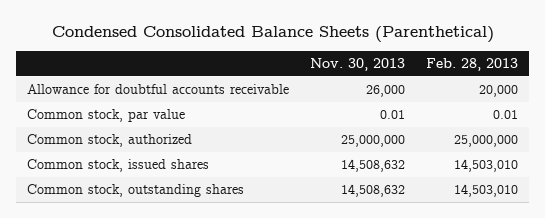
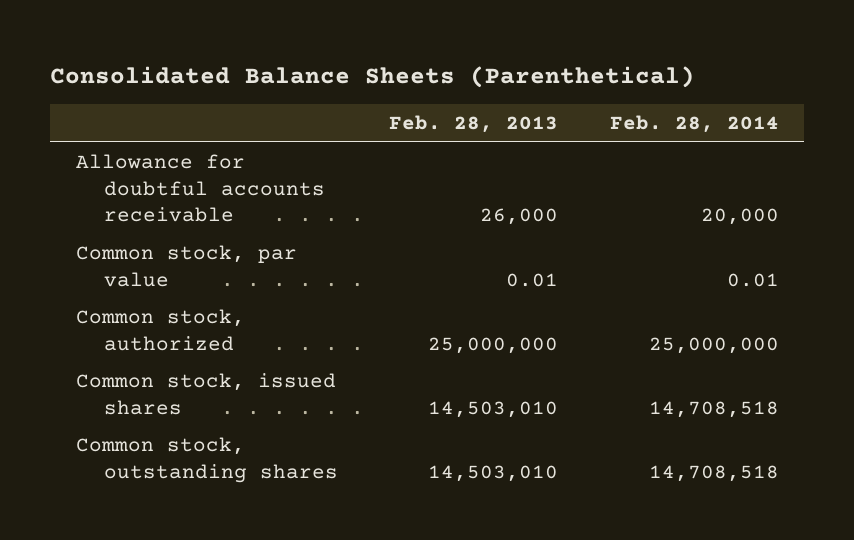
[51,26,494,44] Condensed Consolidated Balance Sheets (Parenthetical) -> [50,65,696,88] Consolidated Balance Sheets (Parenthetical)
[310,58,406,72] Nov. 30, 2013 -> none
none -> [609,114,779,133] Feb. 28, 2014
[479,85,519,98] 20,000 -> [480,208,559,226] 26,000

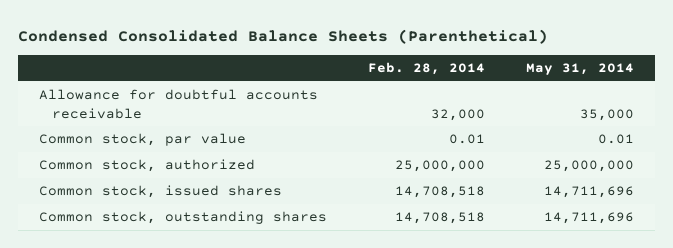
[50,65,696,88] Consolidated Balance Sheets (Parenthetical) -> [18,28,549,44] Condensed Consolidated Balance Sheets (Parenthetical)
[389,114,559,133] Feb. 28, 2013 -> none
none -> [526,63,635,76] May 31, 2014
[700,208,779,226] 20,000 -> [431,108,486,121] 32,000

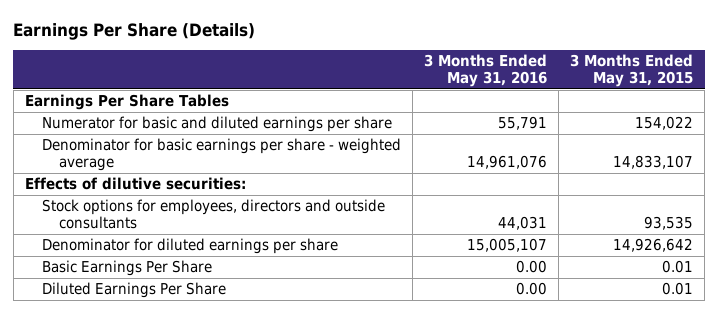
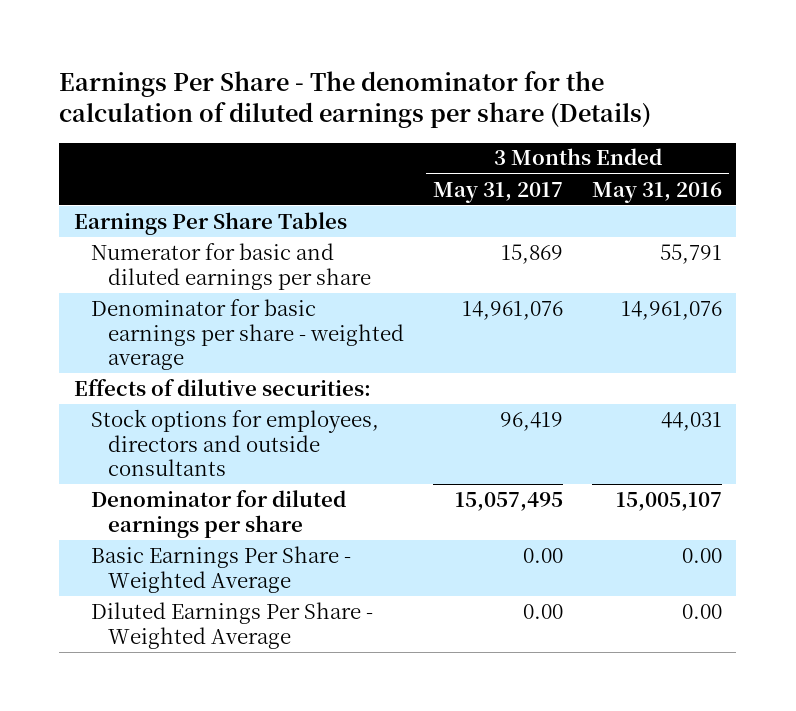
[13,22,256,40] Earnings Per Share (Details) -> [59,70,652,129] Earnings Per Share - The denominator for the calculation of diluted earnings per share (Details)
[570,53,694,87] 3 Months Ended May 31, 2015 -> none
none -> [433,181,564,203] May 31, 2017
[41,260,212,277] Basic Earnings Per Share -> [90,545,351,593] Basic Earnings Per Share - Weighted Average
[41,282,226,299] Diluted Earnings Per Share -> [90,601,373,649] Diluted Earnings Per Share - Weighted Average

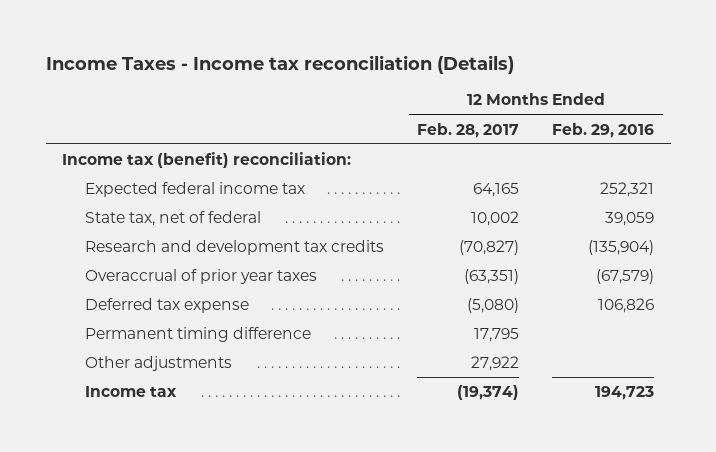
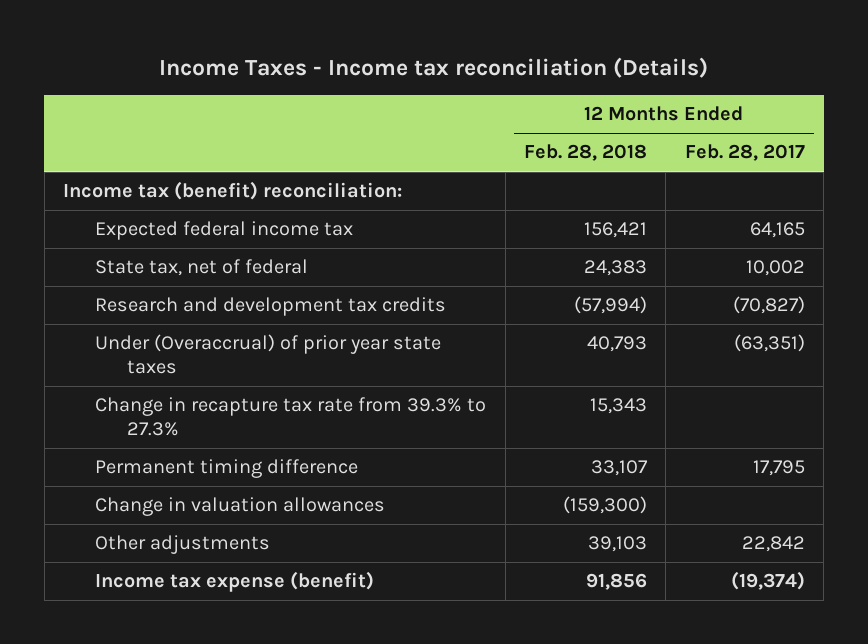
[552,122,655,138] Feb. 29, 2016 -> none
none -> [523,144,647,162] Feb. 28, 2018
[84,298,249,314] Deferred tax expense -> none
[84,269,317,285] Overaccrual of prior year taxes -> [95,334,442,374] Under (Overaccrual) of prior year state taxes
none -> [95,397,487,436] Change in recapture tax rate from 39.3% to 27.3%
none -> [95,497,386,517] Change in valuation allowances
[470,356,519,372] 27,922 -> [741,536,805,553] 22,842
[84,386,177,398] Income tax -> [95,571,375,593] Income tax expense (benefit)

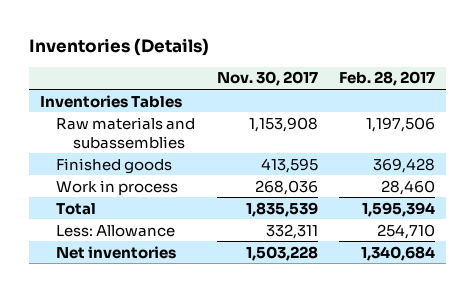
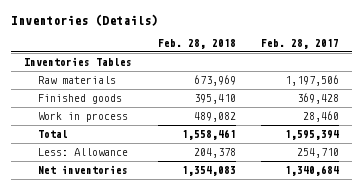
[216,71,318,87] Nov. 30, 2017 -> none
none -> [157,39,236,50] Feb. 28, 2018
[56,116,196,149] Raw materials and subassemblies -> [38,76,117,85] Raw materials

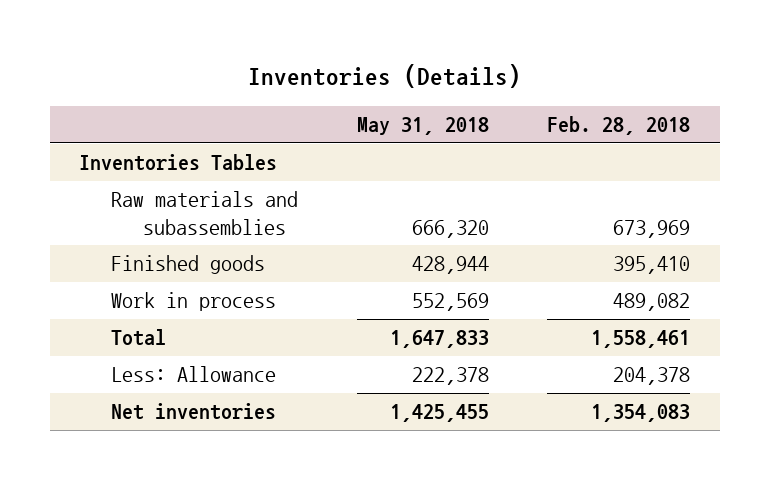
[261,39,340,50] Feb. 28, 2017 -> none
none -> [356,117,489,136] May 31, 2018
[38,76,117,85] Raw materials -> [111,191,299,235] Raw materials and subassemblies

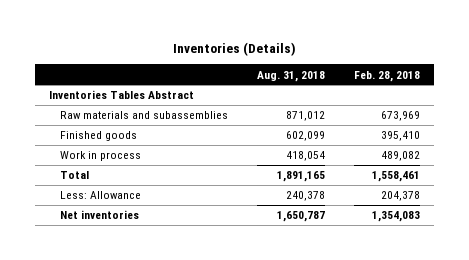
[356,117,489,136] May 31, 2018 -> none
none -> [257,70,326,82] Aug. 31, 2018
[79,154,278,172] Inventories Tables -> [49,90,195,100] Inventories Tables Abstract

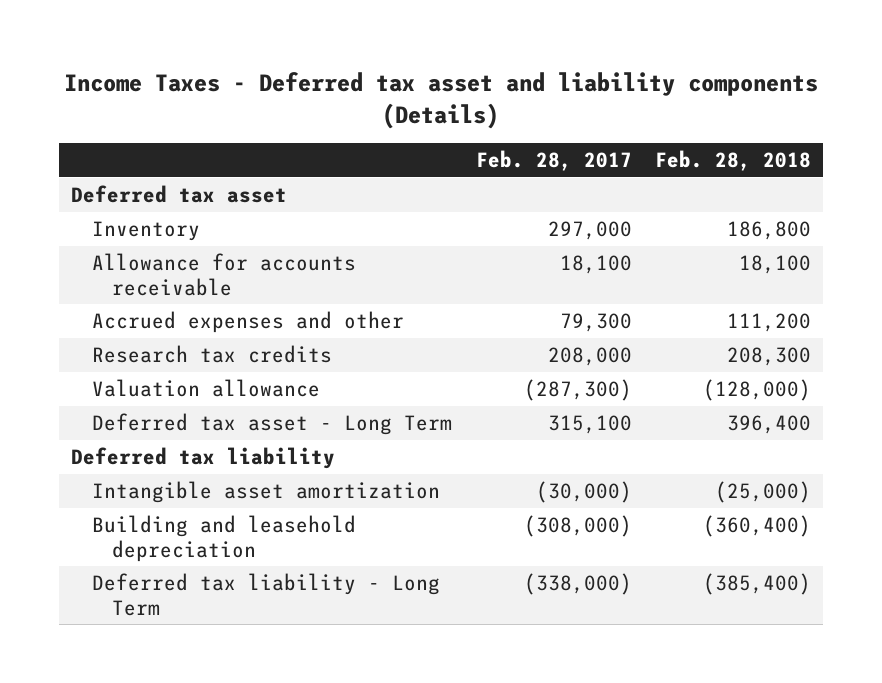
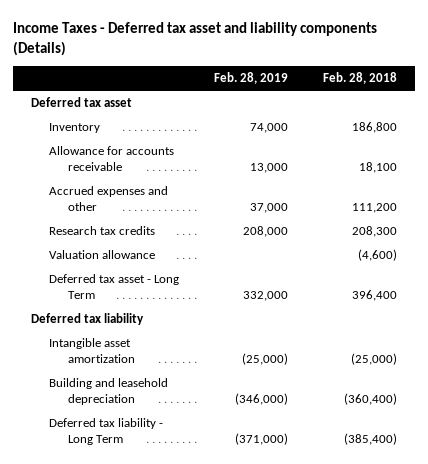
[475,150,632,172] Feb. 28, 2017 -> none
none -> [214,72,289,85] Feb. 28, 2019
[703,379,812,402] (128,000) -> [358,249,398,262] (4,600)

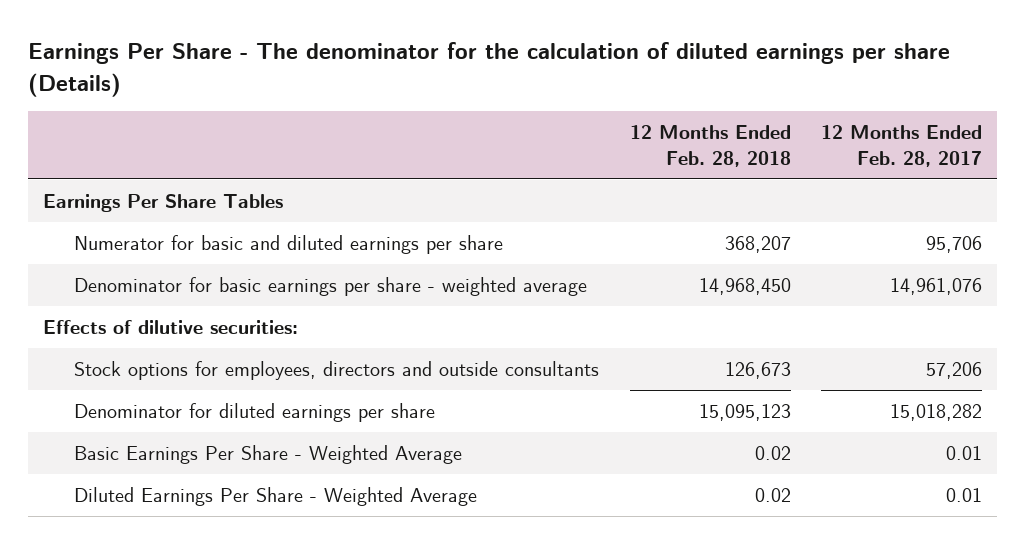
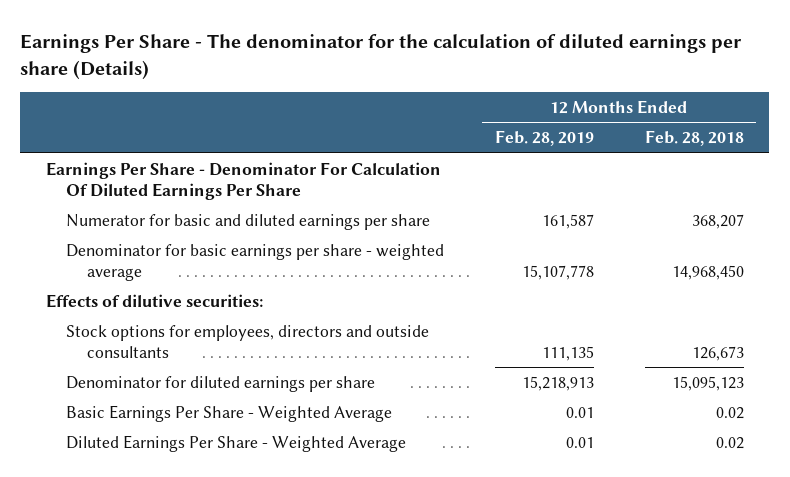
[821,124,983,167] 12 Months Ended Feb. 28, 2017 -> none
none -> [495,130,595,147] Feb. 28, 2019
[43,193,284,212] Earnings Per Share Tables -> [45,161,441,201] Earnings Per Share - Denominator For Calculation Of Diluted Earnings Per Share

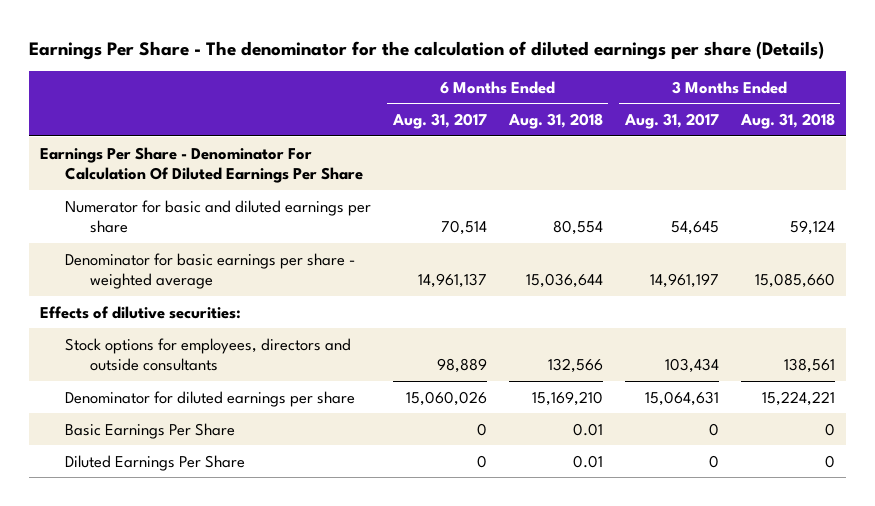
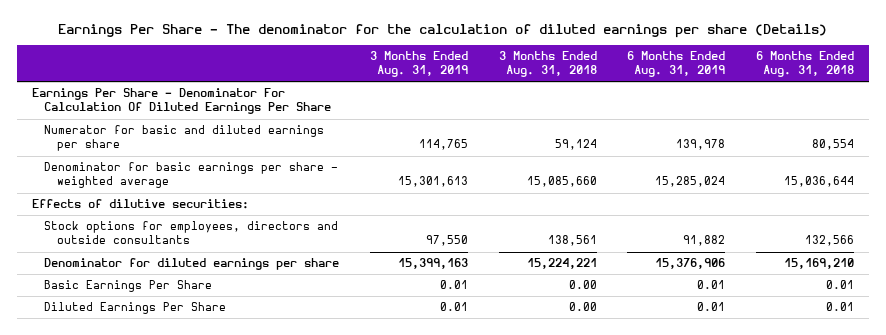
[391,112,487,129] Aug. 31, 2017 -> none
[623,112,719,129] Aug. 31, 2017 -> none
none -> [370,51,469,78] 3 Months Ended Aug. 31, 2019
none -> [627,51,726,78] 6 Months Ended Aug. 31, 2019
[824,422,835,436] 0 -> [568,280,597,290] 0.00
[824,454,835,468] 0 -> [568,302,597,312] 0.00

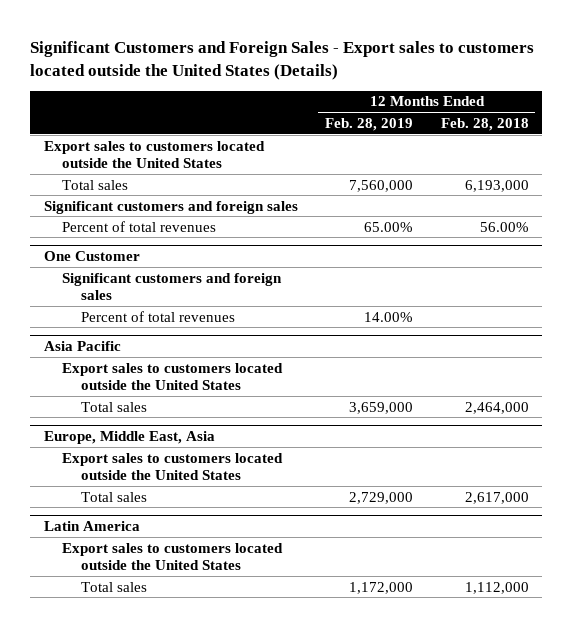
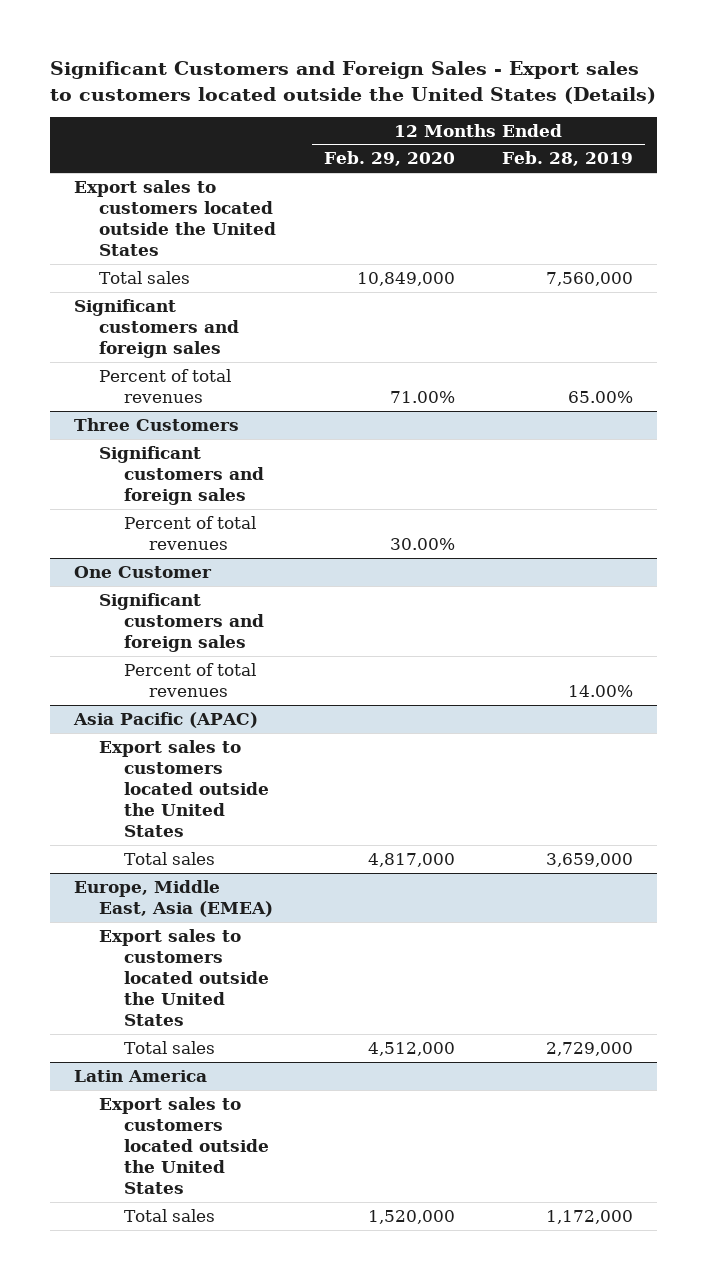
[440,117,529,131] Feb. 28, 2018 -> none
none -> [323,151,455,167] Feb. 29, 2020
none -> [73,417,239,431] Three Customers
none -> [98,445,264,505] Significant customers and foreign sales
none -> [123,515,256,550] Percent of total revenues
[43,341,121,352] Asia Pacific -> [72,711,258,728] Asia Pacific (APAC)
[43,431,215,445] Europe, Middle East, Asia -> [73,879,273,917] Europe, Middle East, Asia (EMEA)

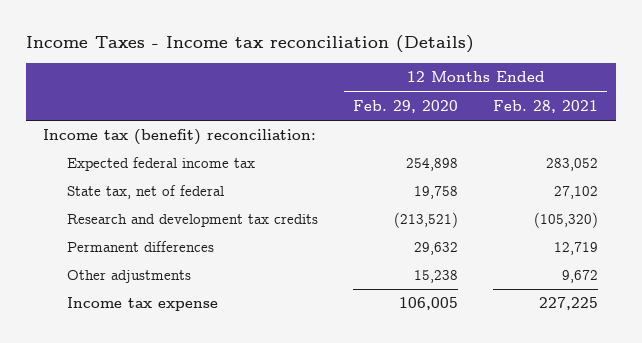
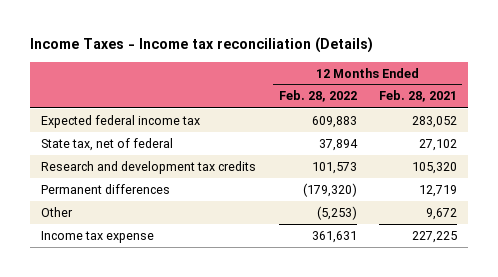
[352,99,458,113] Feb. 29, 2020 -> none
none -> [278,90,357,103] Feb. 28, 2022
[43,129,317,146] Income tax (benefit) reconciliation: -> none
[534,212,599,229] (105,320) -> [411,161,457,174] 105,320
[66,270,191,284] Other adjustments -> [41,206,74,217] Other

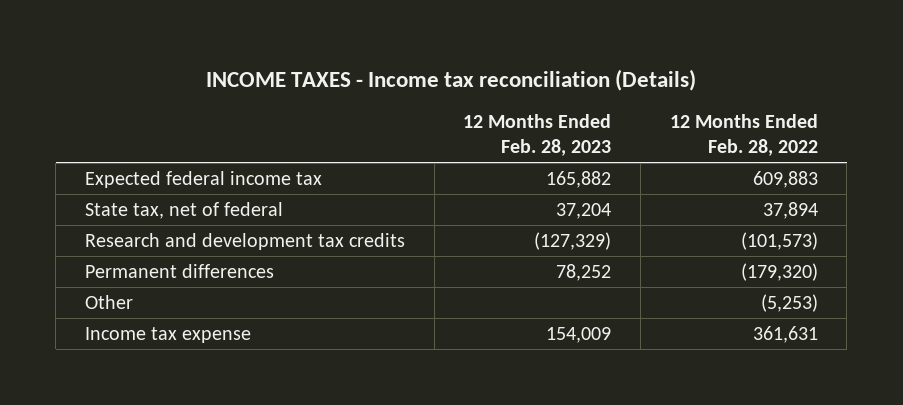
[30,37,374,54] Income Taxes - Income tax reconciliation (Details) -> [206,68,697,91] INCOME TAXES - Income tax reconciliation (Details)
[378,90,457,103] Feb. 28, 2021 -> none
none -> [463,114,612,157] 12 Months Ended Feb. 28, 2023
[311,161,357,174] 101,573 -> [740,231,818,250] (101,573)

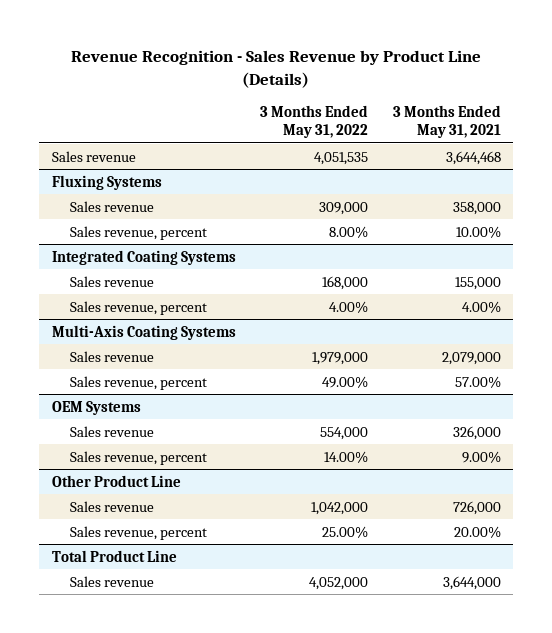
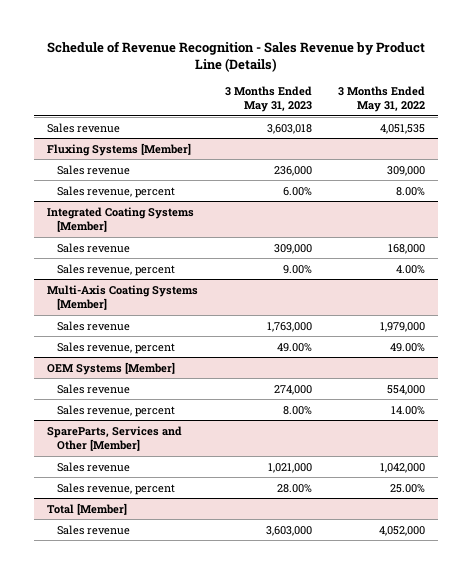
[71,49,482,88] Revenue Recognition - Sales Revenue by Product Line (Details) -> [47,40,426,72] Schedule of Revenue Recognition - Sales Revenue by Product Line (Details)
[392,104,501,139] 3 Months Ended May 31, 2021 -> none
none -> [224,85,312,113] 3 Months Ended May 31, 2023
[51,174,162,190] Fluxing Systems -> [47,142,192,156] Fluxing Systems [Member]
[51,249,236,265] Integrated Coating Systems -> [47,206,195,232] Integrated Coating Systems [Member]
[51,324,236,340] Multi-Axis Coating Systems -> [47,284,199,310] Multi-Axis Coating Systems [Member]
[51,400,141,415] OEM Systems -> [47,361,176,375] OEM Systems [Member]
[51,474,181,487] Other Product Line -> none
none -> [47,425,183,451] SpareParts, Services and Other [Member]
[51,549,177,562] Total Product Line -> [47,502,128,515] Total [Member]

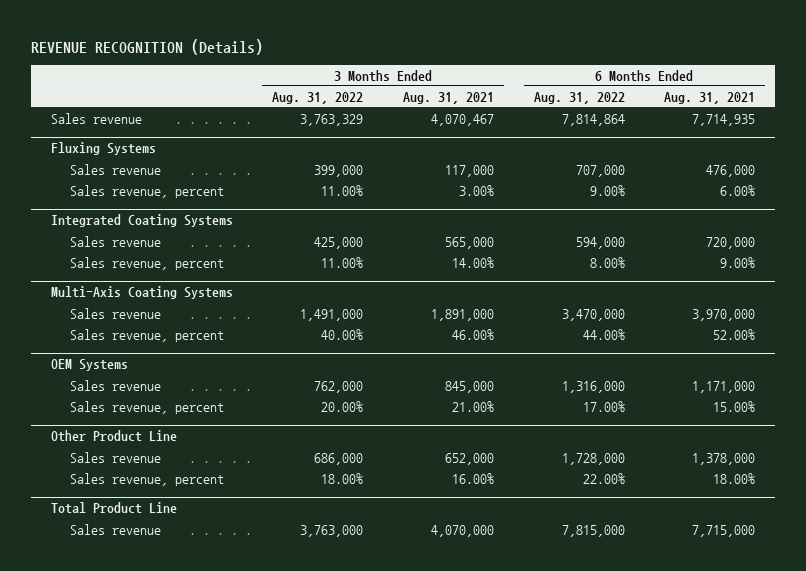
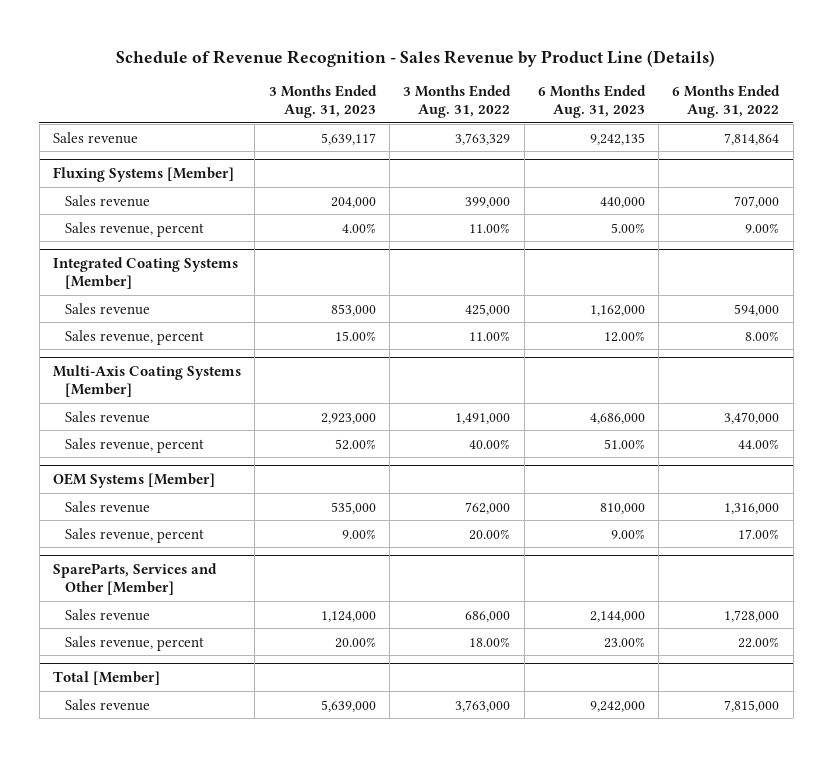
[30,38,263,55] REVENUE RECOGNITION (Details) -> [116,49,716,67] Schedule of Revenue Recognition - Sales Revenue by Product Line (Details)
[402,91,494,104] Aug. 31, 2021 -> none
[664,91,756,104] Aug. 31, 2021 -> none
none -> [268,85,377,118] 3 Months Ended Aug. 31, 2023
none -> [537,85,646,118] 6 Months Ended Aug. 31, 2023
[50,142,156,156] Fluxing Systems -> [53,167,235,183] Fluxing Systems [Member]
[50,214,233,228] Integrated Coating Systems -> [53,257,239,289] Integrated Coating Systems [Member]
[50,286,233,300] Multi-Axis Coating Systems -> [53,365,242,397] Multi-Axis Coating Systems [Member]
[50,359,128,372] OEM Systems -> [53,473,216,489] OEM Systems [Member]
[50,430,177,443] Other Product Line -> none
none -> [53,563,218,595] SpareParts, Services and Other [Member]
[50,502,177,515] Total Product Line -> [53,671,161,686] Total [Member]

